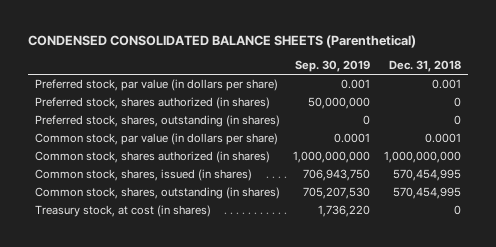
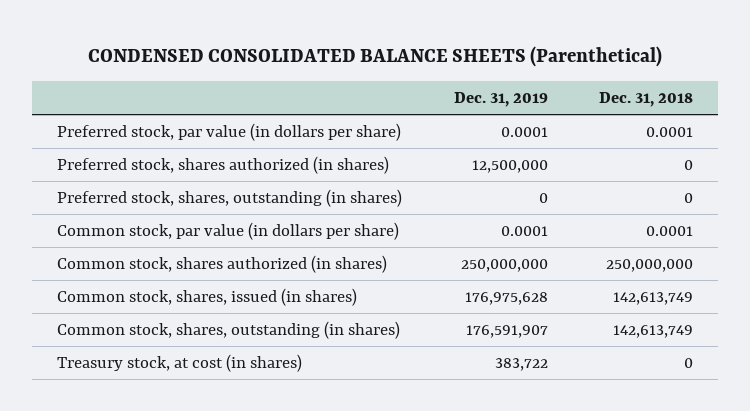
[295,60,371,73] Sep. 30, 2019 -> none
none -> [453,92,548,108] Dec. 31, 2019
[432,78,462,89] 0.001 -> [645,127,693,138] 0.0001
[384,150,462,163] 1,000,000,000 -> [605,259,693,273] 250,000,000
[393,168,462,181] 570,454,995 -> [612,292,693,306] 142,613,749
[393,186,462,199] 570,454,995 -> [612,325,693,339] 142,613,749

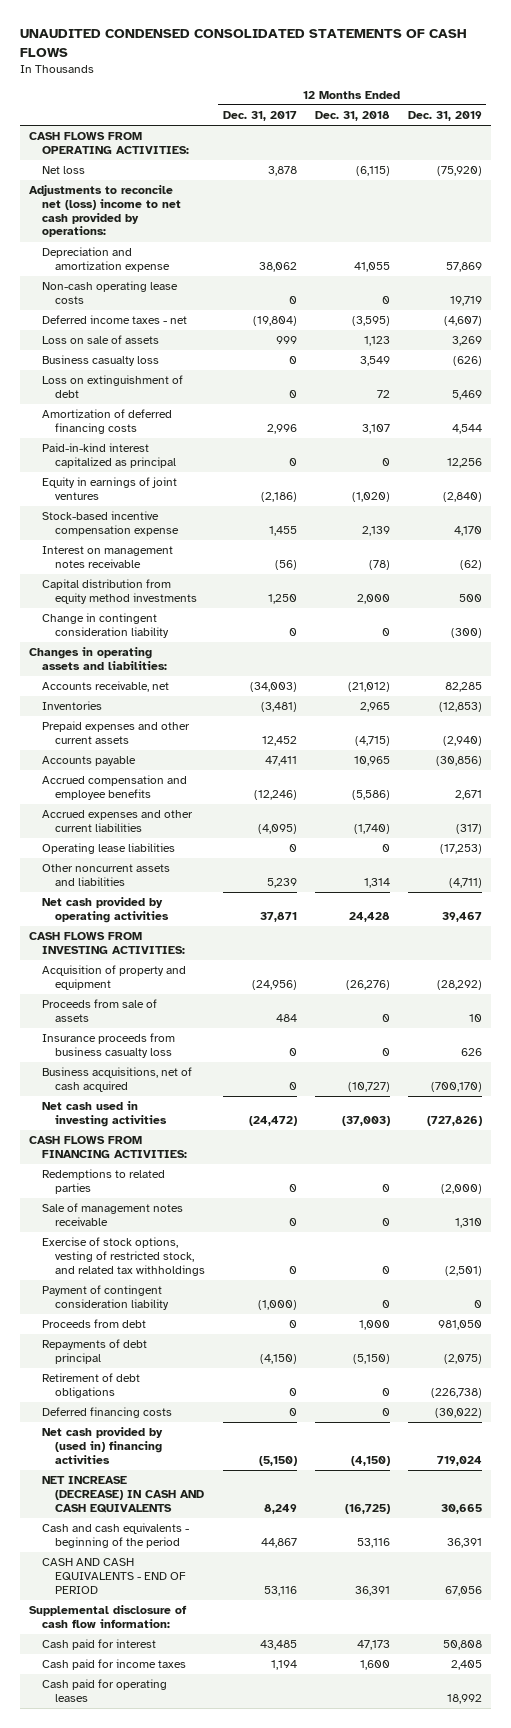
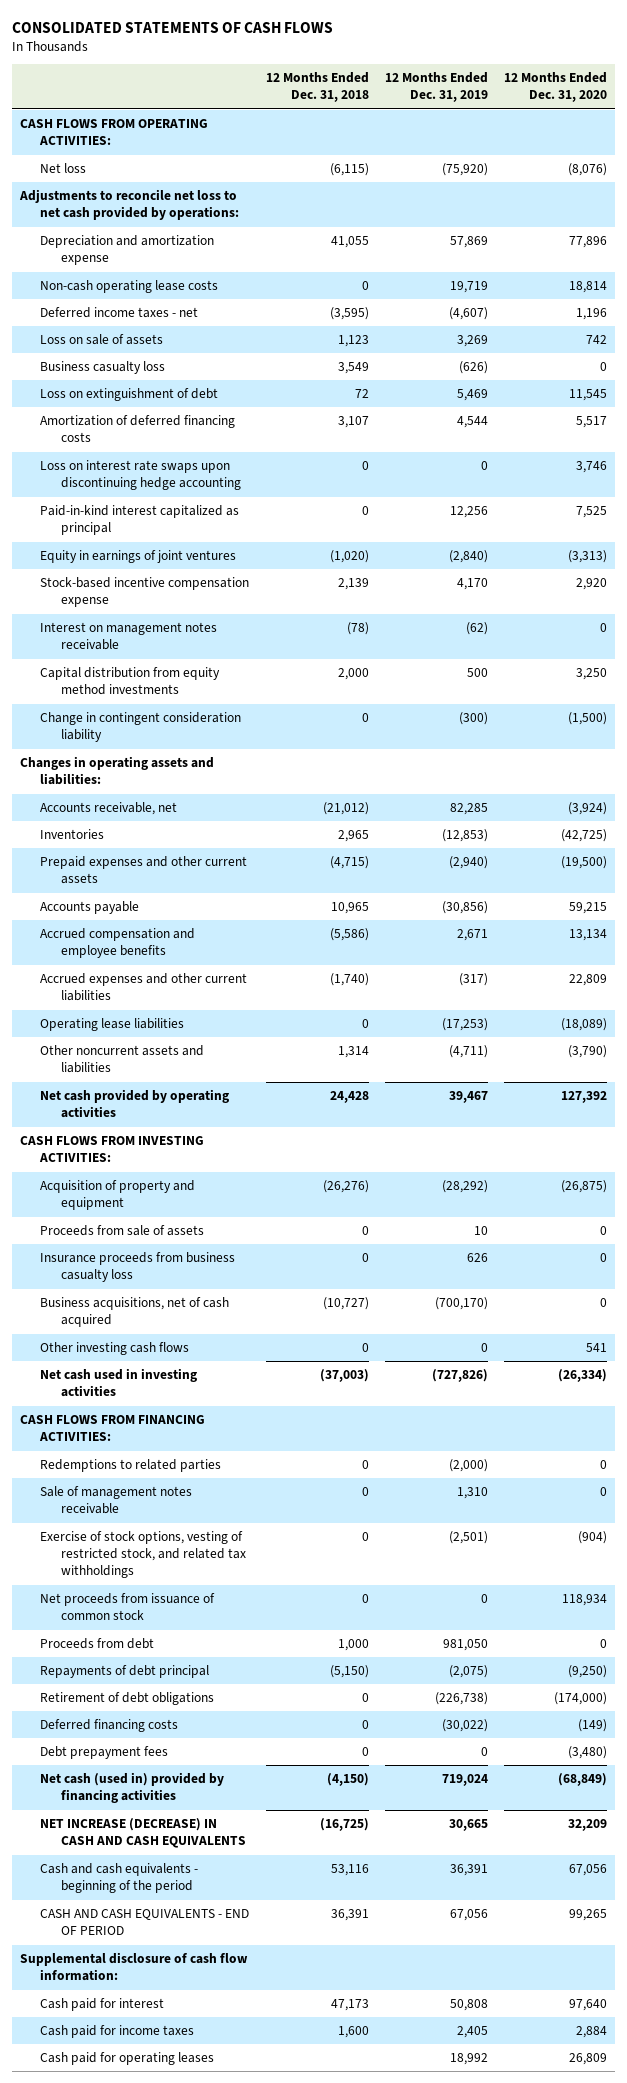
[19,29,467,57] UNAUDITED CONDENSED CONSOLIDATED STATEMENTS OF CASH FLOWS -> [12,21,334,33] CONSOLIDATED STATEMENTS OF CASH FLOWS
[222,111,297,122] Dec. 31, 2017 -> none
none -> [503,72,607,103] 12 Months Ended Dec. 31, 2020
[28,185,181,238] Adjustments to reconcile net (loss) income to net cash provided by operations: -> [19,189,240,221] Adjustments to reconcile net loss to net cash provided by operations:
none -> [40,460,241,491] Loss on interest rate swaps upon discontinuing hedge accounting
none -> [40,1342,190,1356] Other investing cash flows
[41,1285,169,1310] Payment of contingent consideration liability -> none
none -> [40,1593,216,1621] Net proceeds from issuance of common stock
none -> [40,1746,169,1760] Debt prepayment fees
[41,1427,163,1464] Net cash provided by (used in) financing activities -> [40,1772,225,1804] Net cash (used in) provided by financing activities

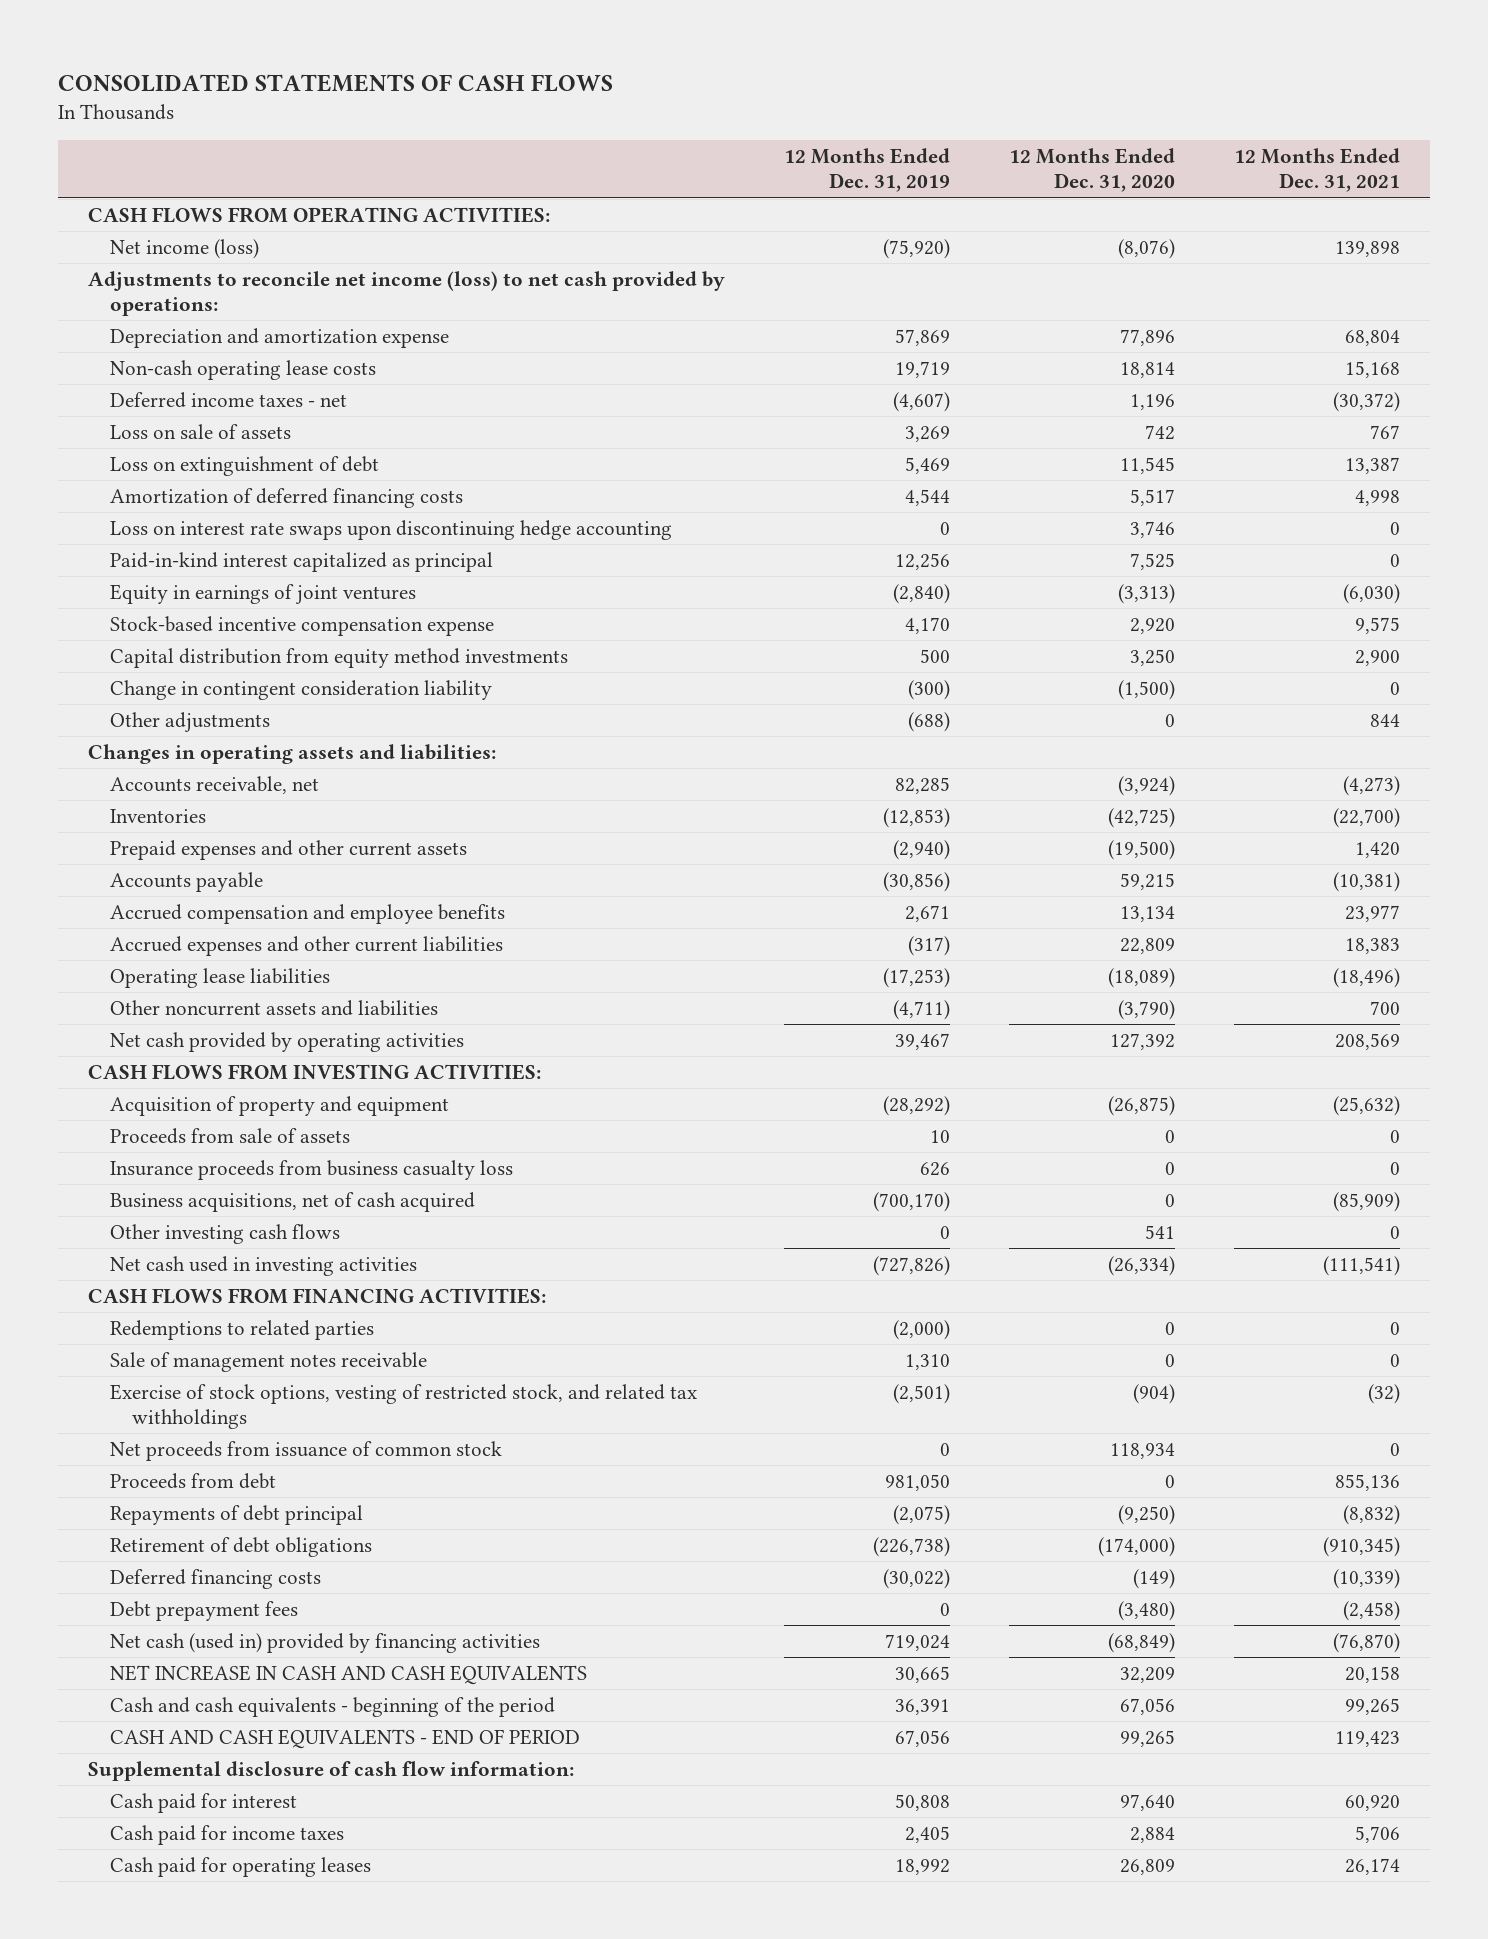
[265,72,369,103] 12 Months Ended Dec. 31, 2018 -> none
none -> [1234,148,1401,193] 12 Months Ended Dec. 31, 2021
[40,163,87,174] Net loss -> [110,238,260,259] Net income (loss)
[19,189,240,221] Adjustments to reconcile net loss to net cash provided by operations: -> [87,270,725,317] Adjustments to reconcile net income (loss) to net cash provided by operations:
[40,361,166,375] Business casualty loss -> none
[40,622,218,651] Interest on management notes receivable -> none
none -> [110,711,271,732] Other adjustments
[40,1818,246,1849] NET INCREASE (DECREASE) IN CASH AND CASH EQUIVALENTS -> [110,1664,588,1685] NET INCREASE IN CASH AND CASH EQUIVALENTS

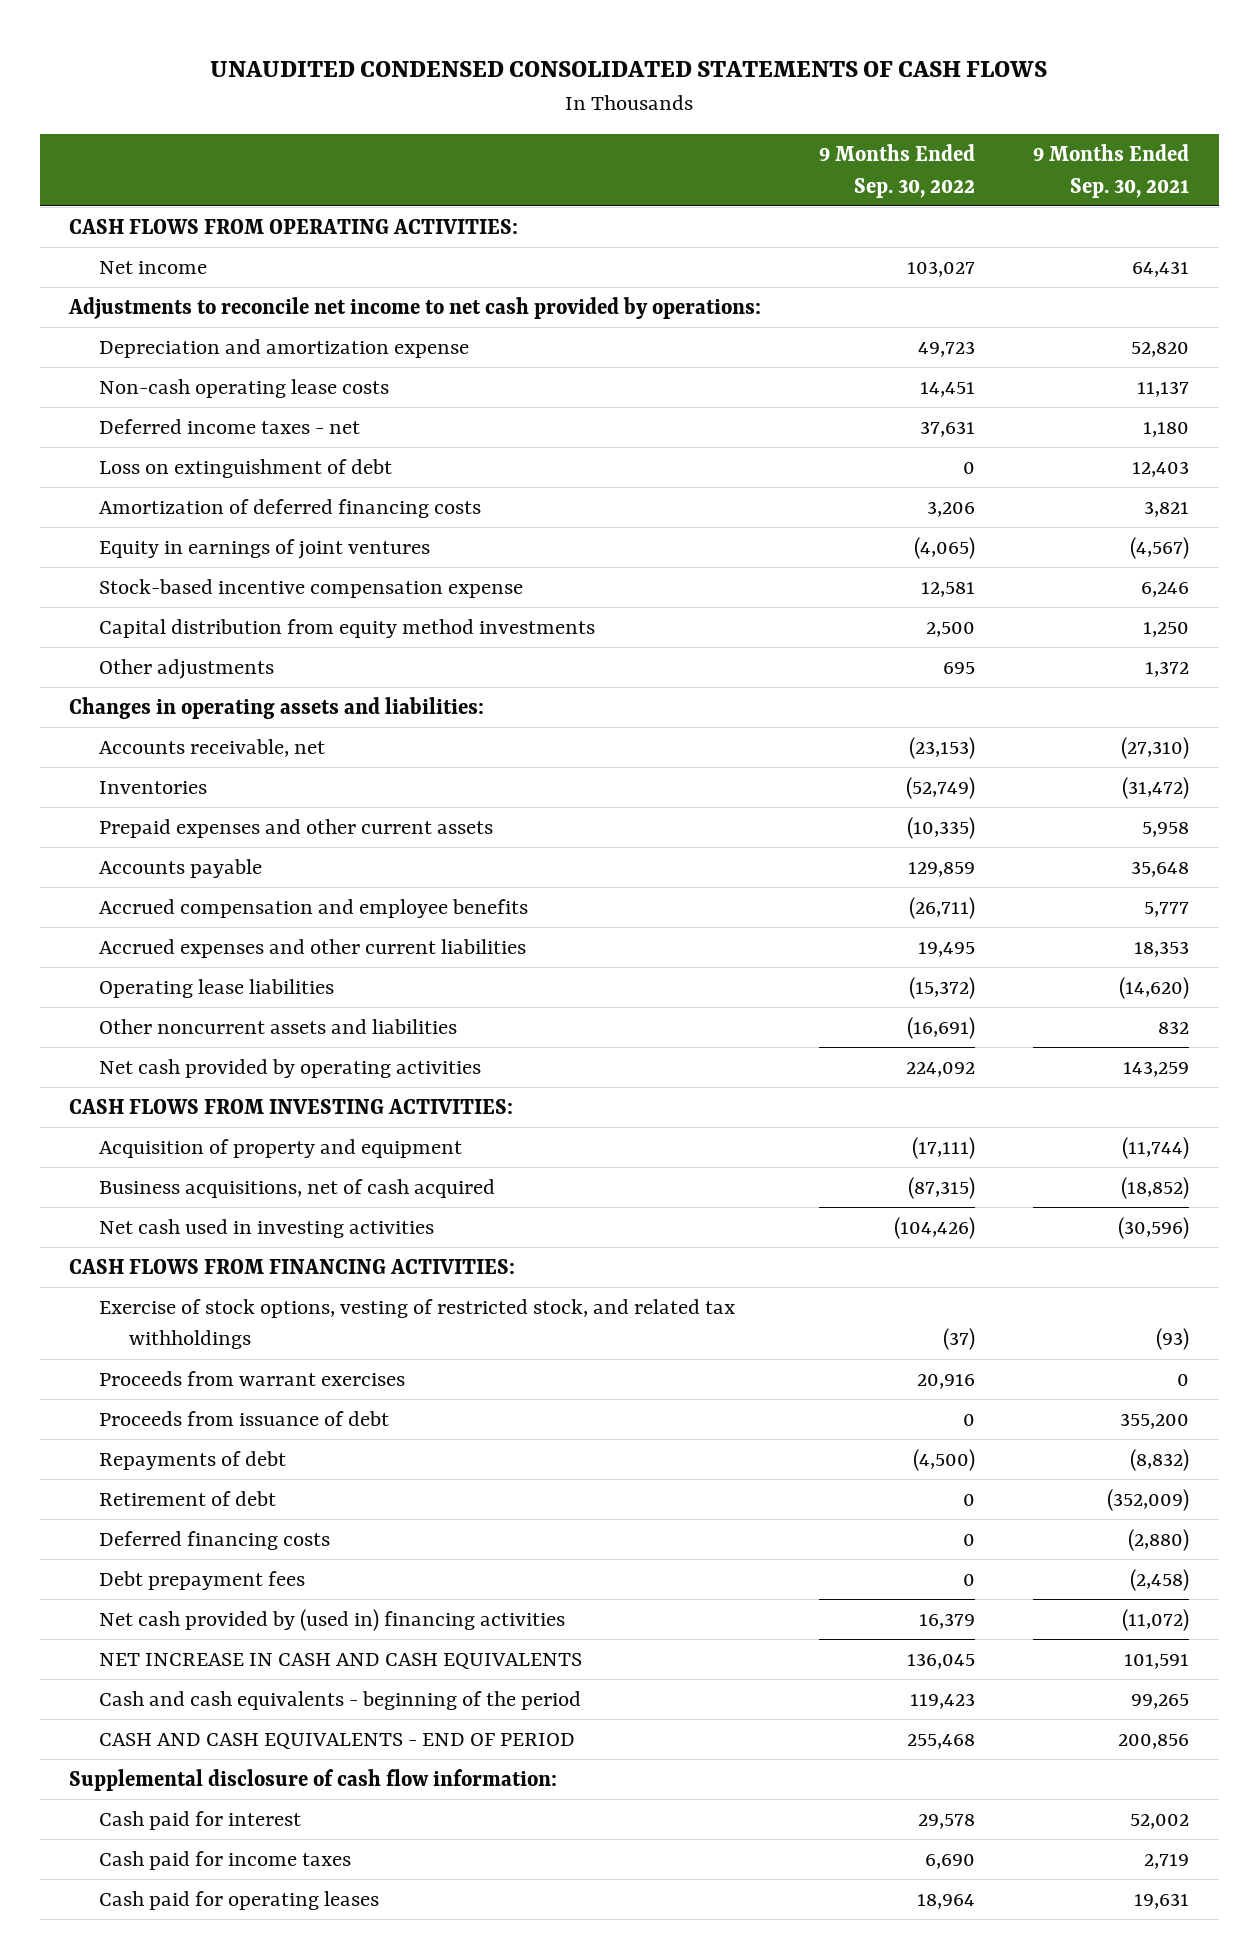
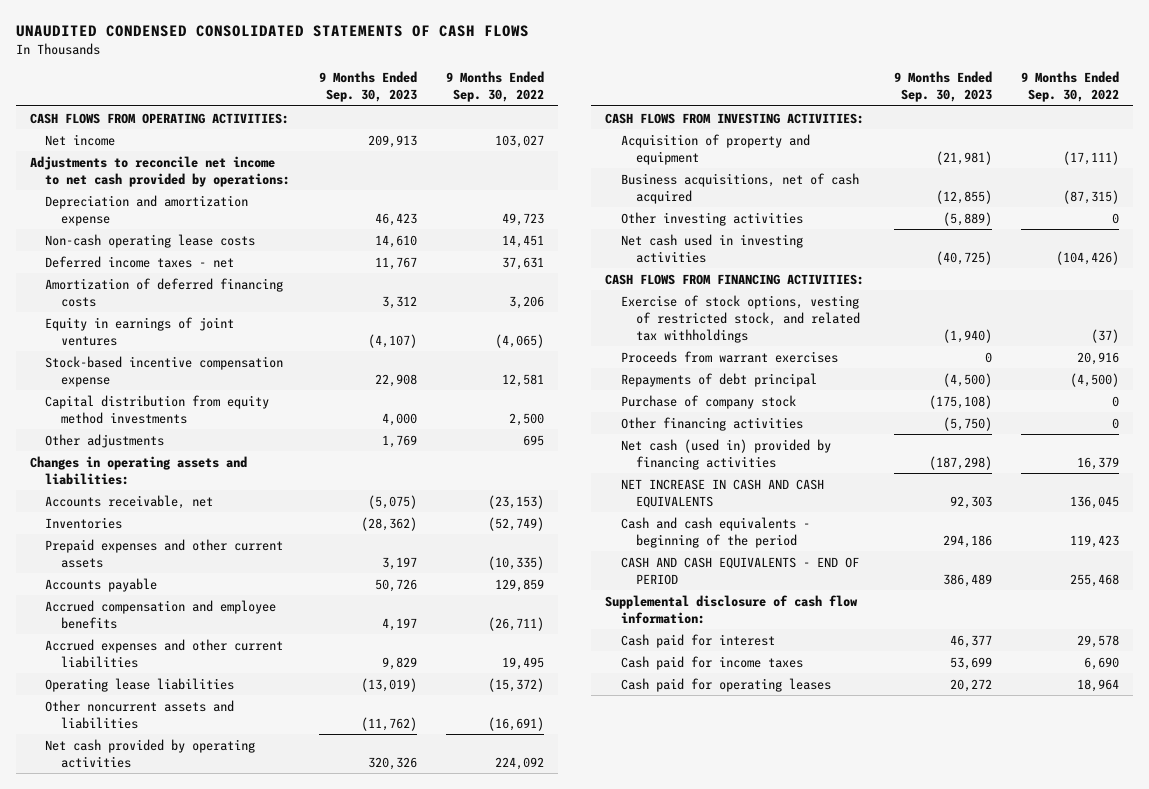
[1033,144,1190,198] 9 Months Ended Sep. 30, 2021 -> none
none -> [319,71,418,103] 9 Months Ended Sep. 30, 2023
[99,459,393,479] Loss on extinguishment of debt -> none
none -> [620,211,803,226] Other investing activities
[99,1411,390,1427] Proceeds from issuance of debt -> none
[99,1491,277,1507] Retirement of debt -> none
[99,1531,331,1551] Deferred financing costs -> none
[99,1571,306,1591] Debt prepayment fees -> none
[99,1451,287,1471] Repayments of debt -> [620,372,817,387] Repayments of debt principal
none -> [620,394,796,409] Purchase of company stock
none -> [620,416,803,431] Other financing activities
[99,1609,566,1632] Net cash provided by (used in) financing activities -> [620,438,831,470] Net cash (used in) provided by financing activities

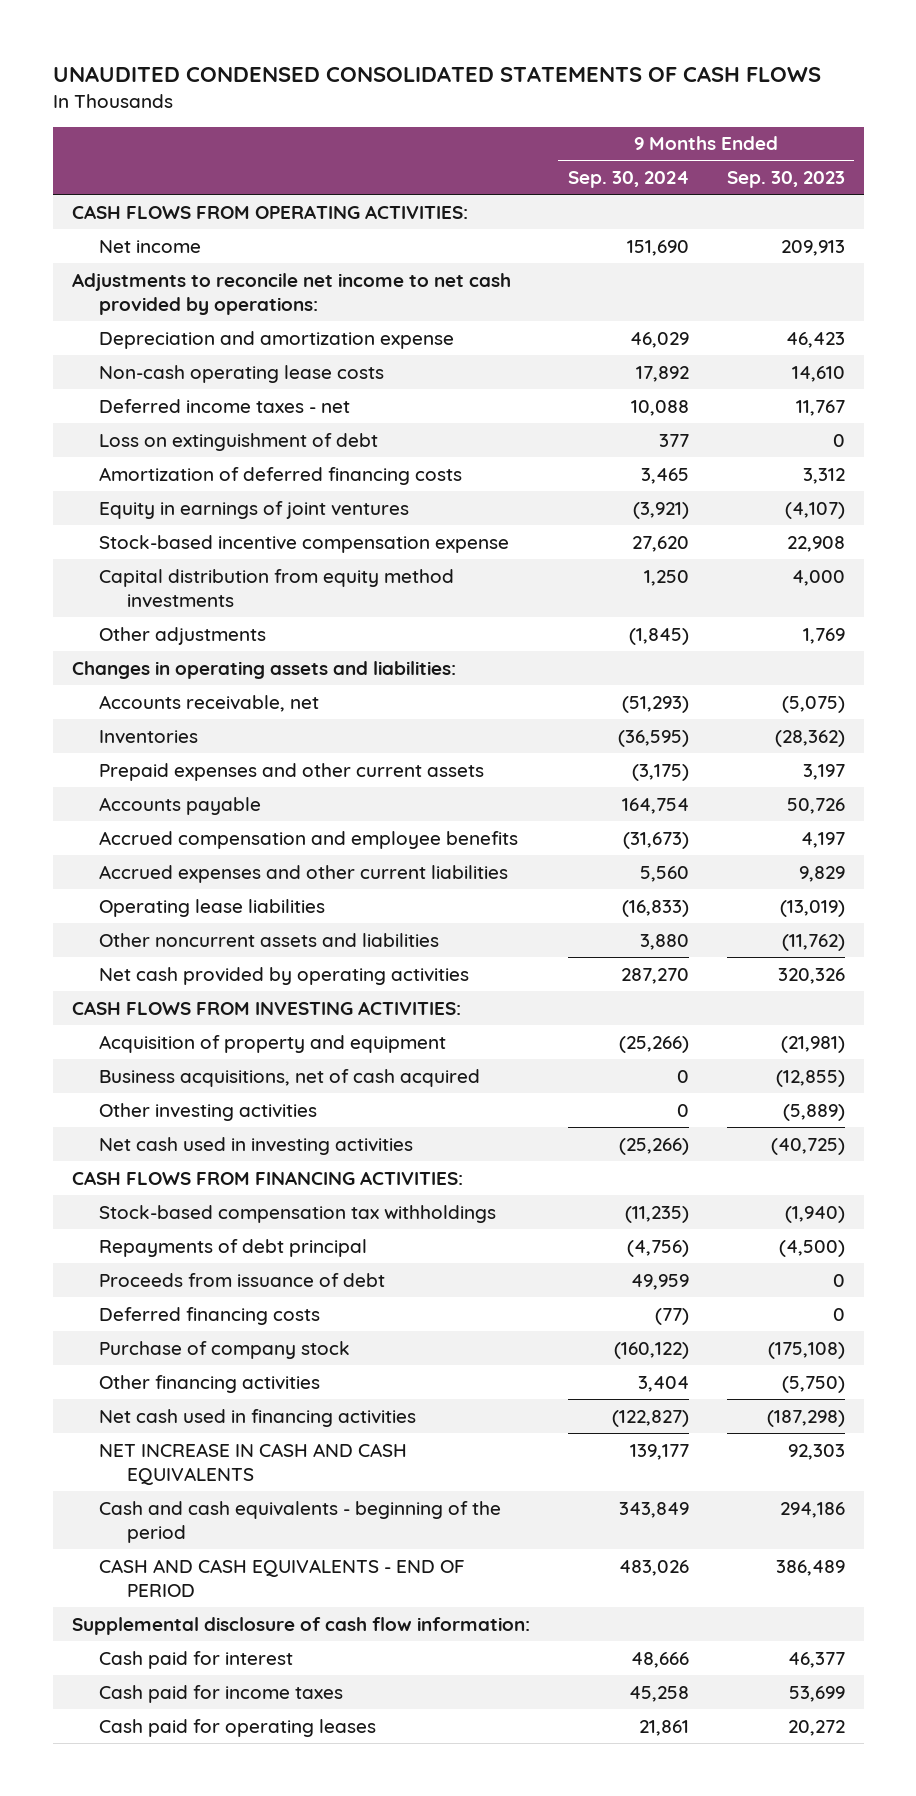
[445,71,544,103] 9 Months Ended Sep. 30, 2022 -> none
none -> [567,171,689,189] Sep. 30, 2024
none -> [99,432,379,451] Loss on extinguishment of debt
[620,350,838,363] Proceeds from warrant exercises -> none
[620,294,860,343] Exercise of stock options, vesting of restricted stock, and related tax withholdings -> [99,1204,497,1223] Stock-based compensation tax withholdings
none -> [99,1272,386,1287] Proceeds from issuance of debt
none -> [99,1306,321,1325] Deferred financing costs
[620,438,831,470] Net cash (used in) provided by financing activities -> [99,1408,417,1427] Net cash used in financing activities

